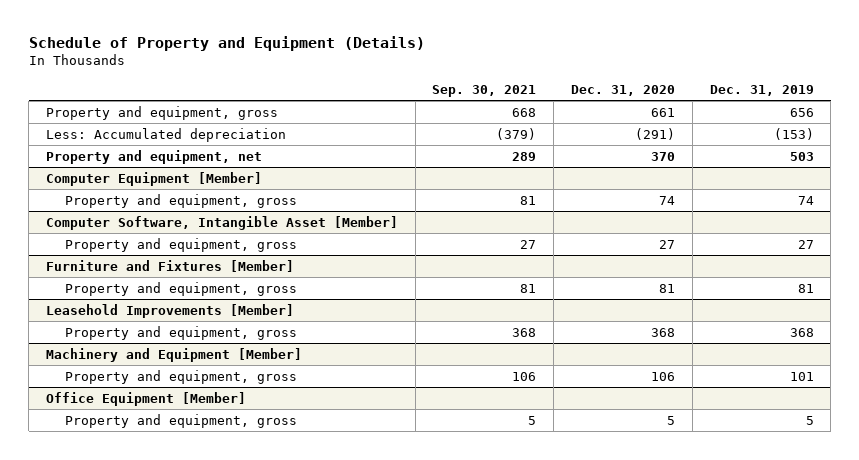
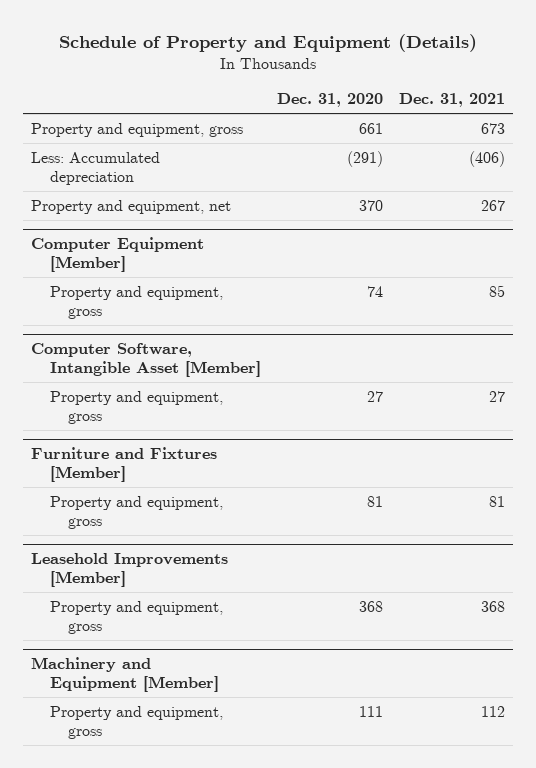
[432,84,537,97] Sep. 30, 2021 -> none
[709,84,814,96] Dec. 31, 2019 -> none
none -> [399,93,506,108] Dec. 31, 2021
[45,391,246,406] Office Equipment [Member] -> none
[65,413,298,428] Property and equipment, gross -> none
[651,371,676,381] 106 -> [358,705,383,717] 111

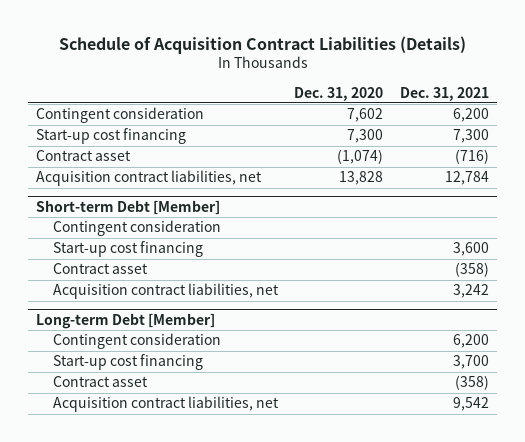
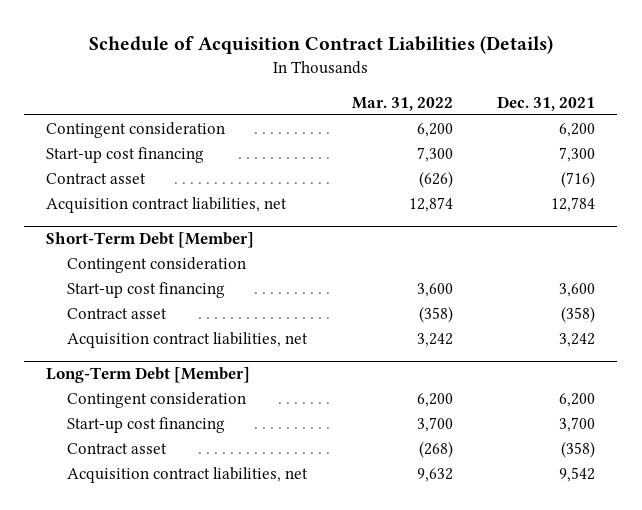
[294,86,384,101] Dec. 31, 2020 -> none
none -> [351,96,453,111] Mar. 31, 2022
[36,199,221,215] Short-term Debt [Member] -> [46,232,255,249] Short-Term Debt [Member]
[36,312,216,329] Long-term Debt [Member] -> [46,367,251,384] Long-Term Debt [Member]

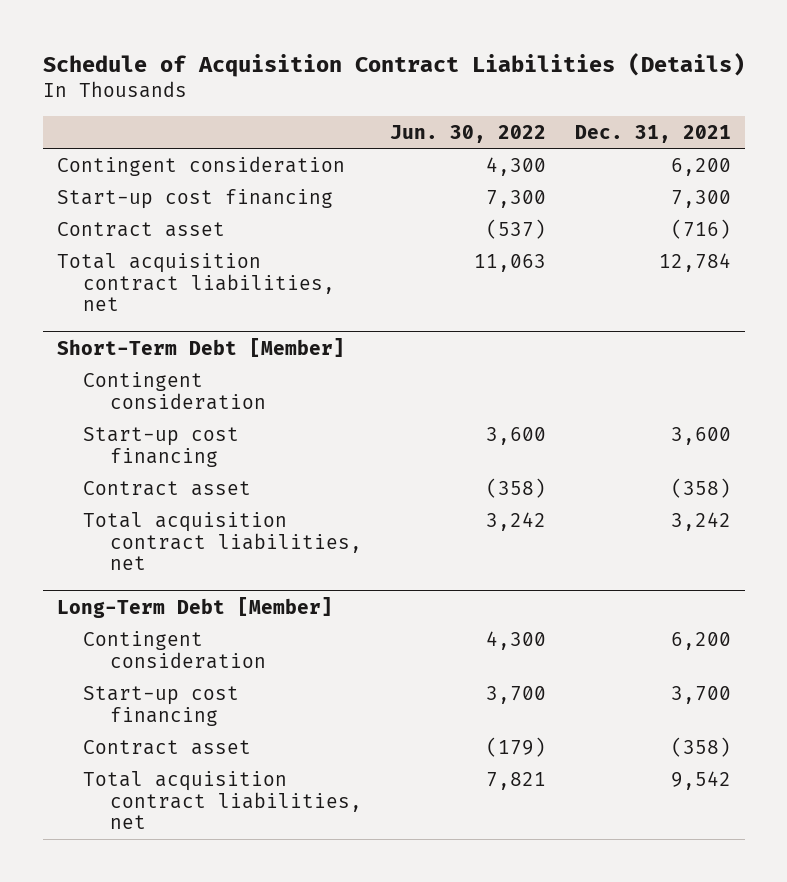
[351,96,453,111] Mar. 31, 2022 -> none
none -> [390,124,547,143] Jun. 30, 2022
[46,197,288,214] Acquisition contract liabilities, net -> [56,252,336,312] Total acquisition contract liabilities, net
[67,332,309,349] Acquisition contract liabilities, net -> [83,511,363,571] Total acquisition contract liabilities, net
[67,467,309,484] Acquisition contract liabilities, net -> [83,770,363,830] Total acquisition contract liabilities, net

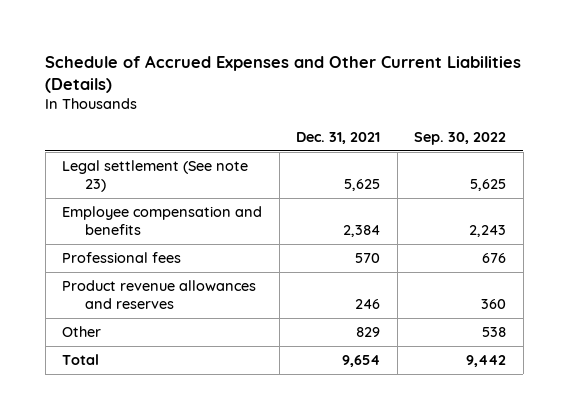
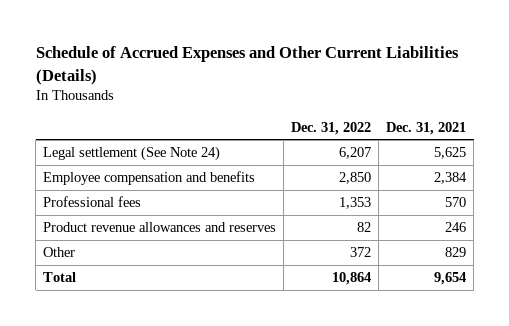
[414,132,507,146] Sep. 30, 2022 -> none
none -> [291,121,372,135] Dec. 31, 2022
[62,159,249,193] Legal settlement (See note 23) -> [43,146,221,162] Legal settlement (See Note 24)

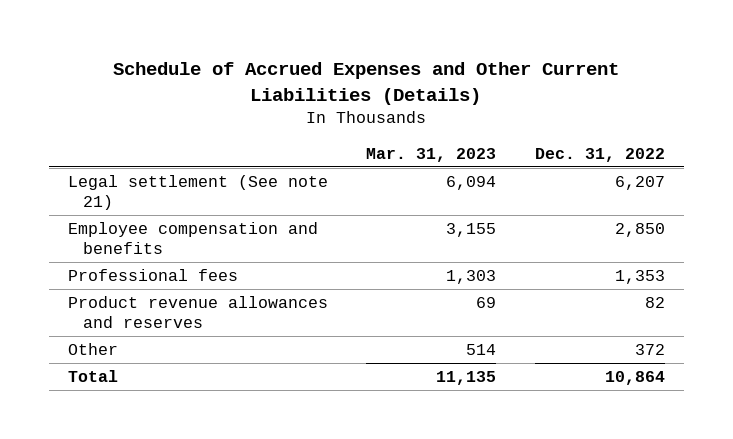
[386,121,467,135] Dec. 31, 2021 -> none
none -> [366,147,497,162] Mar. 31, 2023
[43,146,221,162] Legal settlement (See Note 24) -> [68,175,329,210] Legal settlement (See note 21)

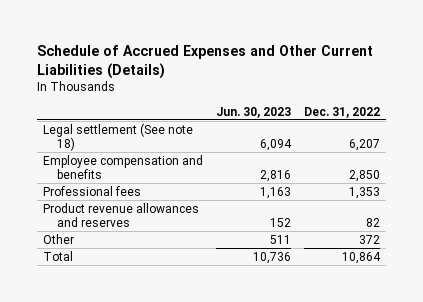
[366,147,497,162] Mar. 31, 2023 -> none
none -> [215,106,291,118] Jun. 30, 2023
[68,175,329,210] Legal settlement (See note 21) -> [43,122,194,151] Legal settlement (See note 18)

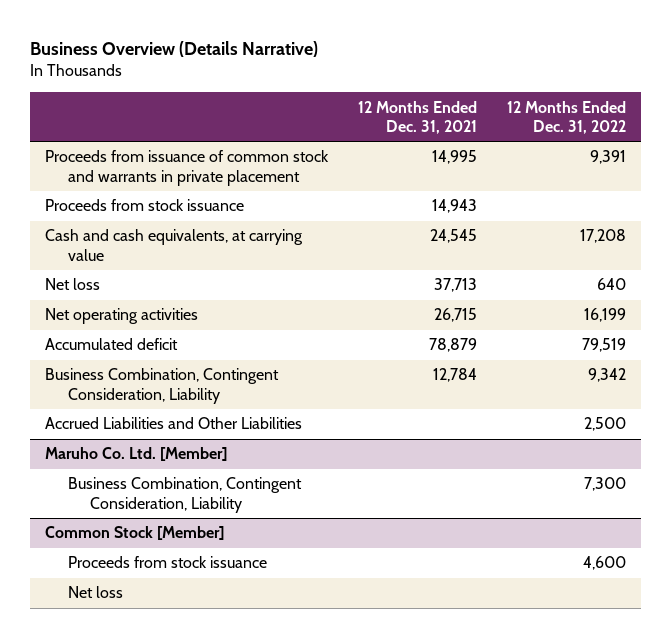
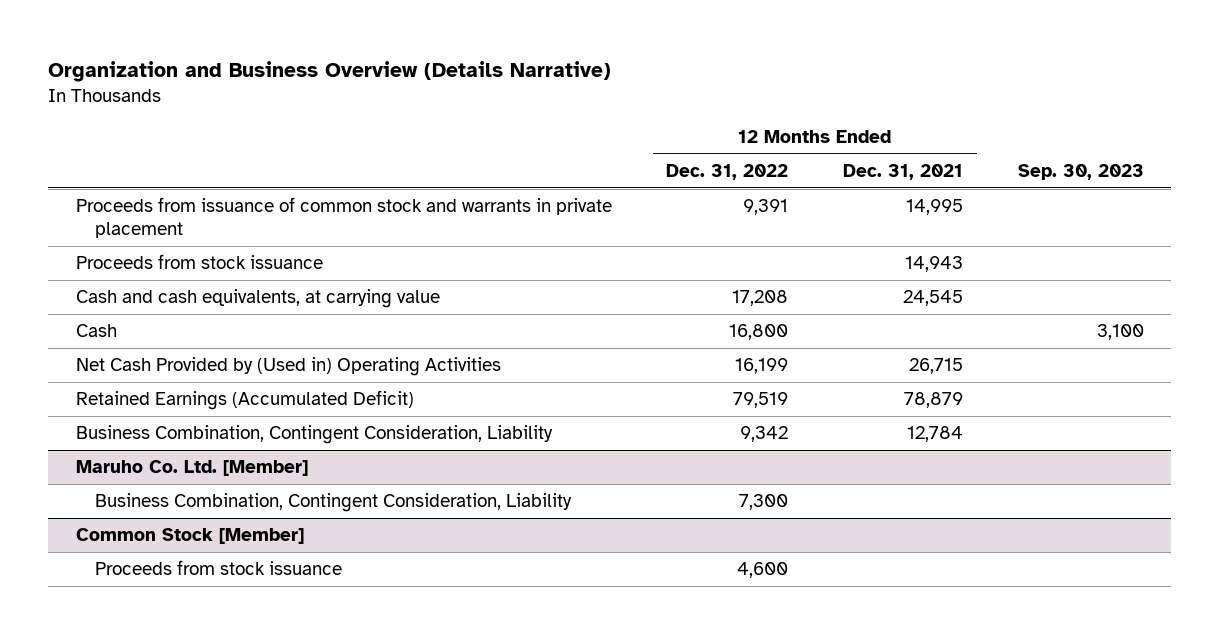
[30,41,319,58] Business Overview (Details Narrative) -> [48,60,612,82] Organization and Business Overview (Details Narrative)
none -> [1017,163,1144,180] Sep. 30, 2023
[45,278,101,291] Net loss -> none
none -> [75,324,117,338] Cash
[45,308,199,325] Net operating activities -> [75,357,501,377] Net Cash Provided by (Used in) Operating Activities
[45,338,179,351] Accumulated deficit -> [75,390,414,411] Retained Earnings (Accumulated Deficit)
[45,417,303,430] Accrued Liabilities and Other Liabilities -> none
[67,586,123,599] Net loss -> none

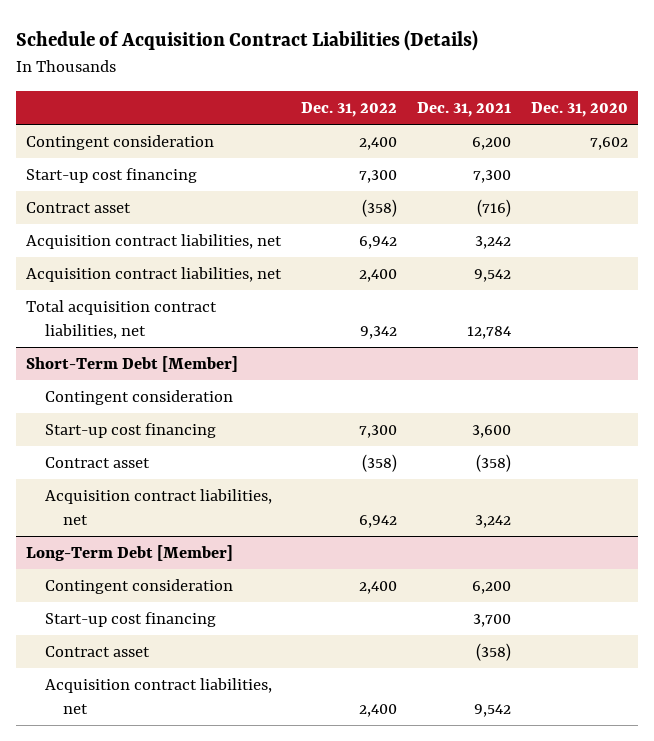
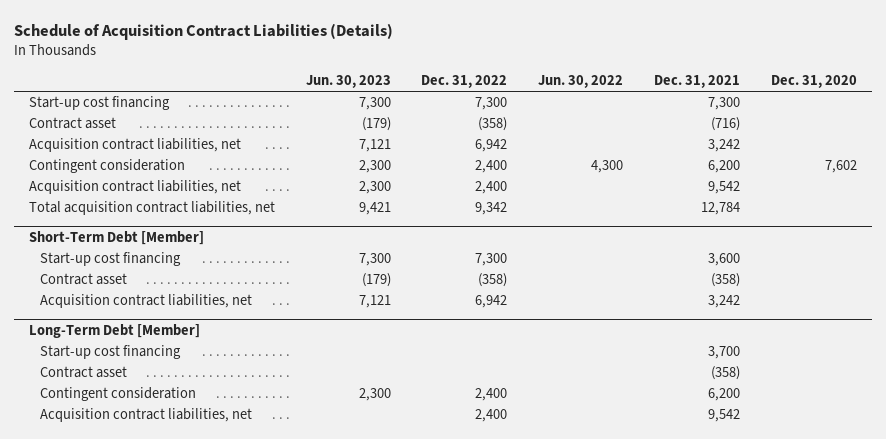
none -> [305,75,391,89] Jun. 30, 2023
none -> [538,75,624,89] Jun. 30, 2022
[26,134,215,150] Contingent consideration -> [28,159,185,174] Contingent consideration
[44,389,233,405] Contingent consideration -> none
[44,578,233,594] Contingent consideration -> [39,387,196,402] Contingent consideration

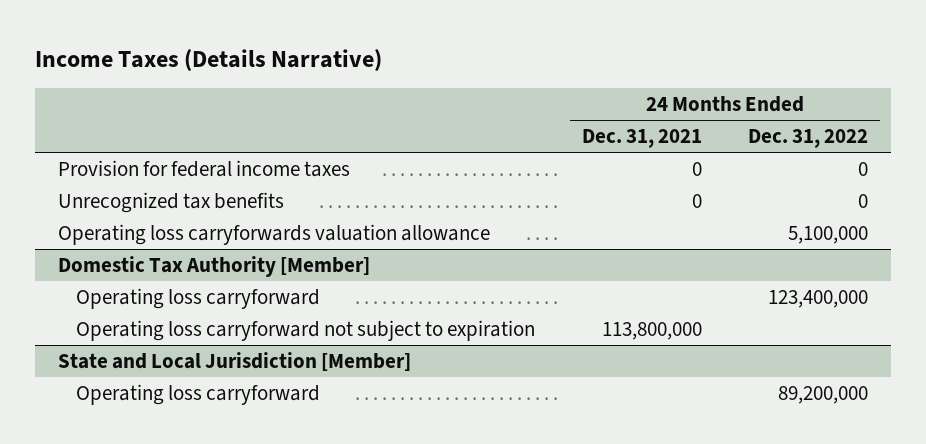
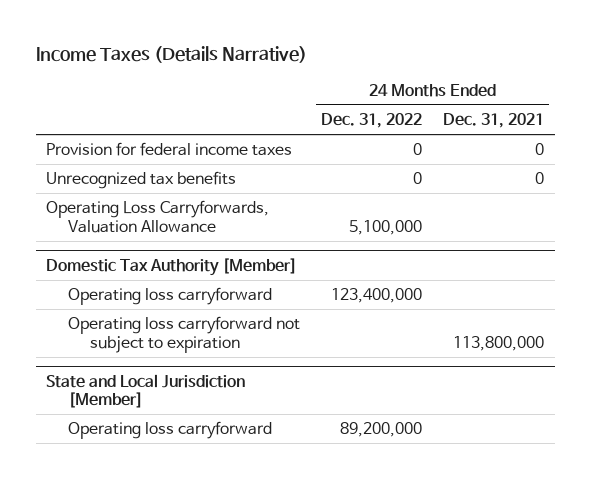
[58,223,491,245] Operating loss carryforwards valuation allowance -> [46,200,270,233] Operating Loss Carryforwards, Valuation Allowance

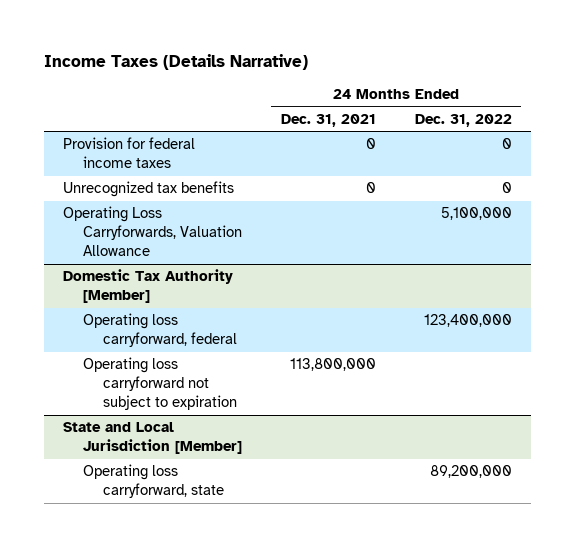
[68,287,273,306] Operating loss carryforward -> [83,313,238,348] Operating loss carryforward, federal
[68,421,273,440] Operating loss carryforward -> [83,464,225,499] Operating loss carryforward, state

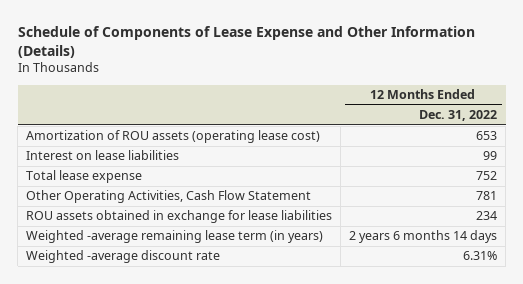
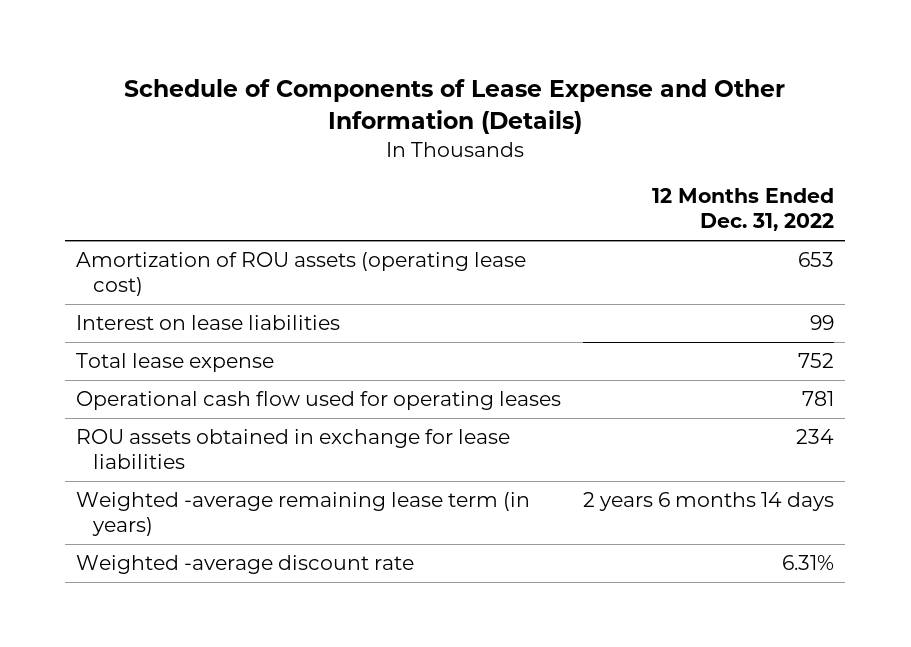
[26,190,312,204] Other Operating Activities, Cash Flow Statement -> [76,391,562,411] Operational cash flow used for operating leases

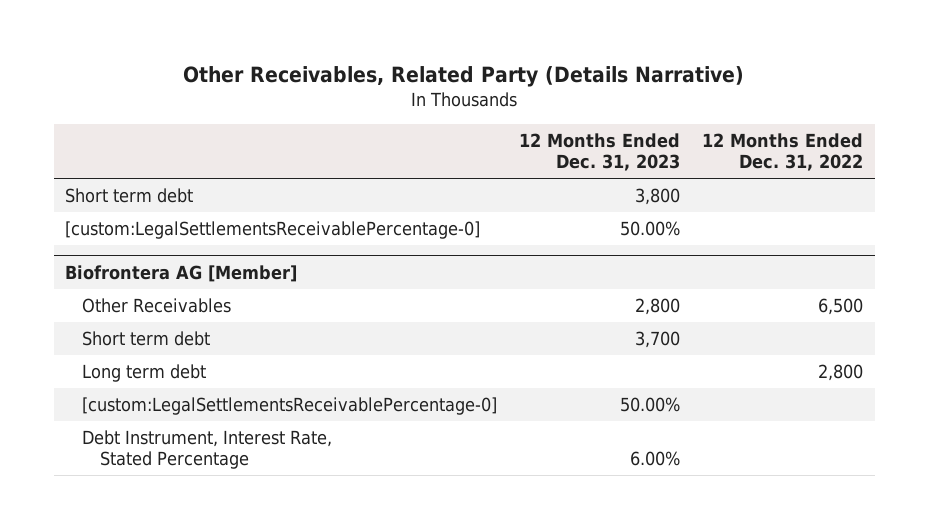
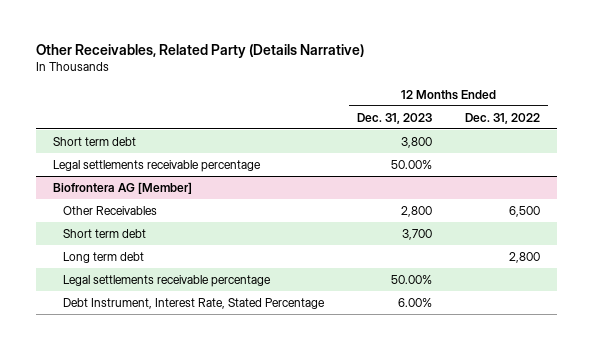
[64,221,480,240] [custom:LegalSettlementsReceivablePercentage-0] -> [52,159,261,172] Legal settlements receivable percentage
[82,397,498,416] [custom:LegalSettlementsReceivablePercentage-0] -> [62,274,271,287] Legal settlements receivable percentage

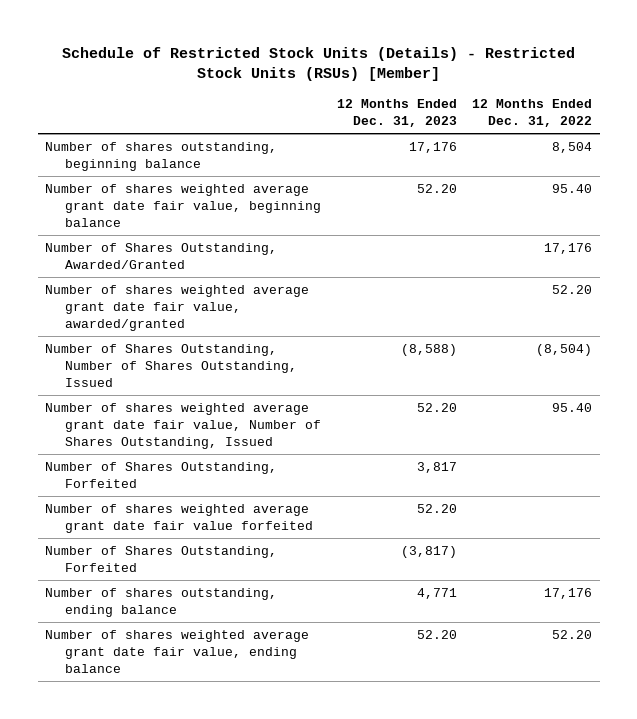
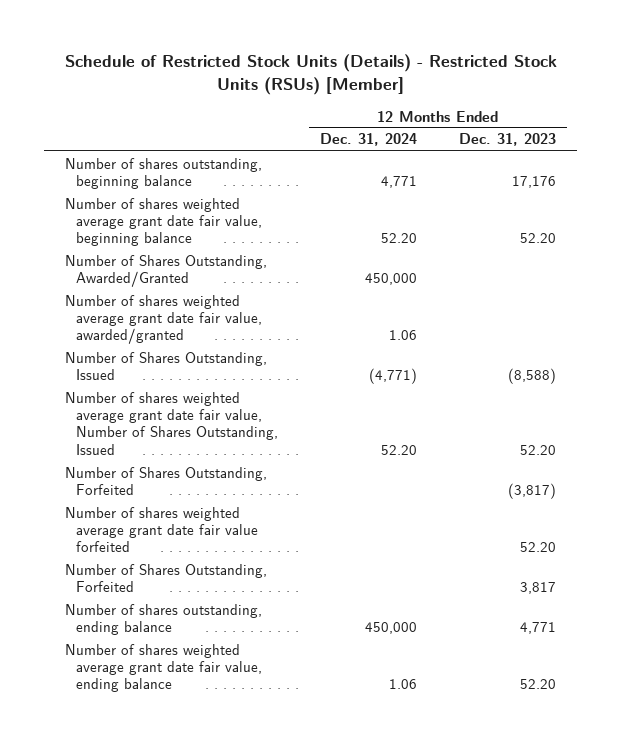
[472,99,593,128] 12 Months Ended Dec. 31, 2022 -> none
none -> [320,133,418,147] Dec. 31, 2024
[45,343,298,387] Number of Shares Outstanding, Number of Shares Outstanding, Issued -> [65,351,268,380] Number of Shares Outstanding, Issued
[45,503,314,533] Number of shares weighted average grant date fair value forfeited -> [65,506,258,553] Number of shares weighted average grant date fair value forfeited
[45,461,278,488] Number of Shares Outstanding, Forfeited -> [65,563,268,592] Number of Shares Outstanding, Forfeited

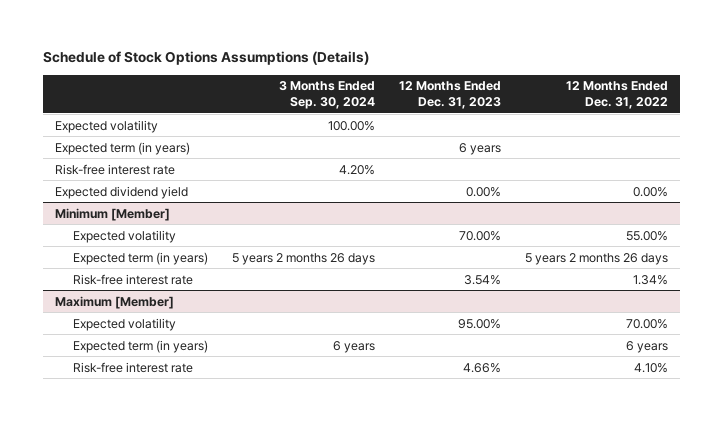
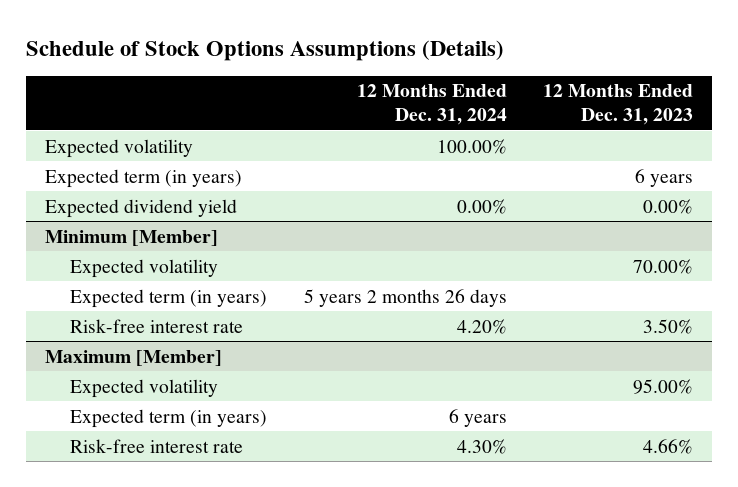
[279,81,376,109] 3 Months Ended Sep. 30, 2024 -> none
[566,81,669,109] 12 Months Ended Dec. 31, 2022 -> none
none -> [356,84,507,126] 12 Months Ended Dec. 31, 2024
[55,163,176,175] Risk-free interest rate -> none
[464,274,502,285] 3.54% -> [643,318,694,334] 3.50%

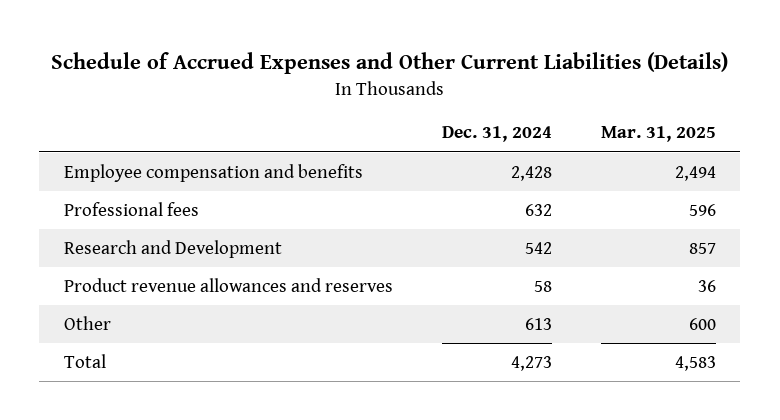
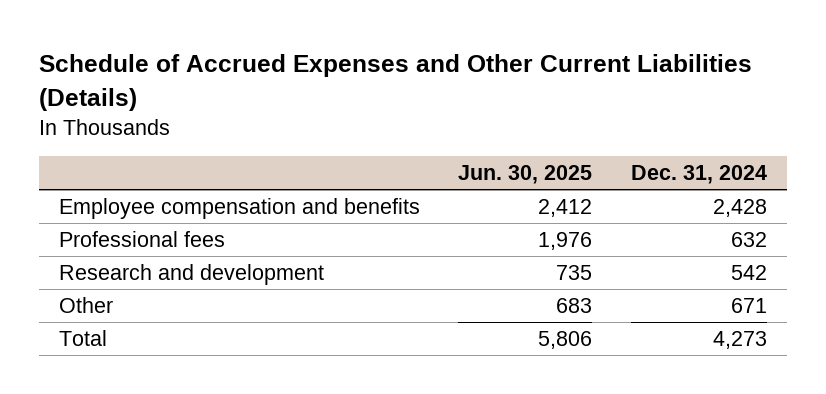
[600,126,716,143] Mar. 31, 2025 -> none
none -> [458,164,593,184] Jun. 30, 2025
[63,278,393,293] Product revenue allowances and reserves -> none
[63,240,282,259] Research and Development -> [58,264,324,286] Research and development
[524,318,552,331] 613 -> [731,298,768,314] 671

